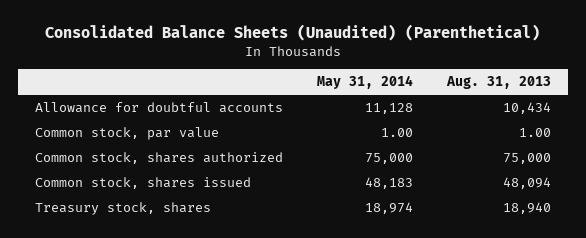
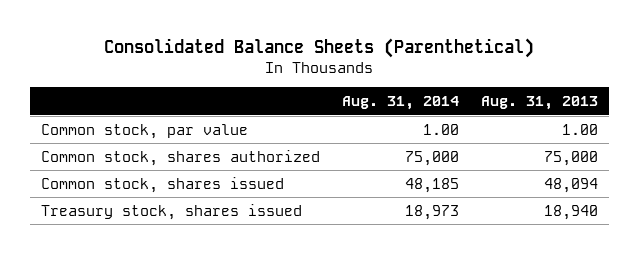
[45,24,541,42] Consolidated Balance Sheets (Unaudited) (Parenthetical) -> [104,37,535,58] Consolidated Balance Sheets (Parenthetical)
[317,75,414,90] May 31, 2014 -> none
none -> [341,96,459,111] Aug. 31, 2014
[34,102,283,114] Allowance for doubtful accounts -> none
[34,202,211,216] Treasury stock, shares -> [41,203,303,220] Treasury stock, shares issued

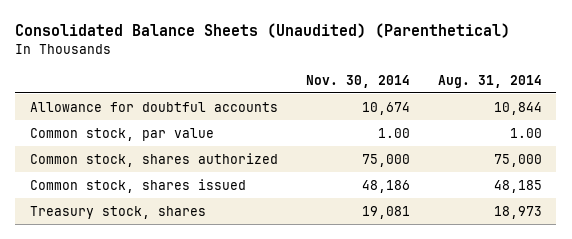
[104,37,535,58] Consolidated Balance Sheets (Parenthetical) -> [15,22,511,38] Consolidated Balance Sheets (Unaudited) (Parenthetical)
[480,96,598,111] Aug. 31, 2013 -> none
none -> [305,74,410,88] Nov. 30, 2014
none -> [29,101,278,112] Allowance for doubtful accounts
[41,203,303,220] Treasury stock, shares issued -> [29,205,206,219] Treasury stock, shares

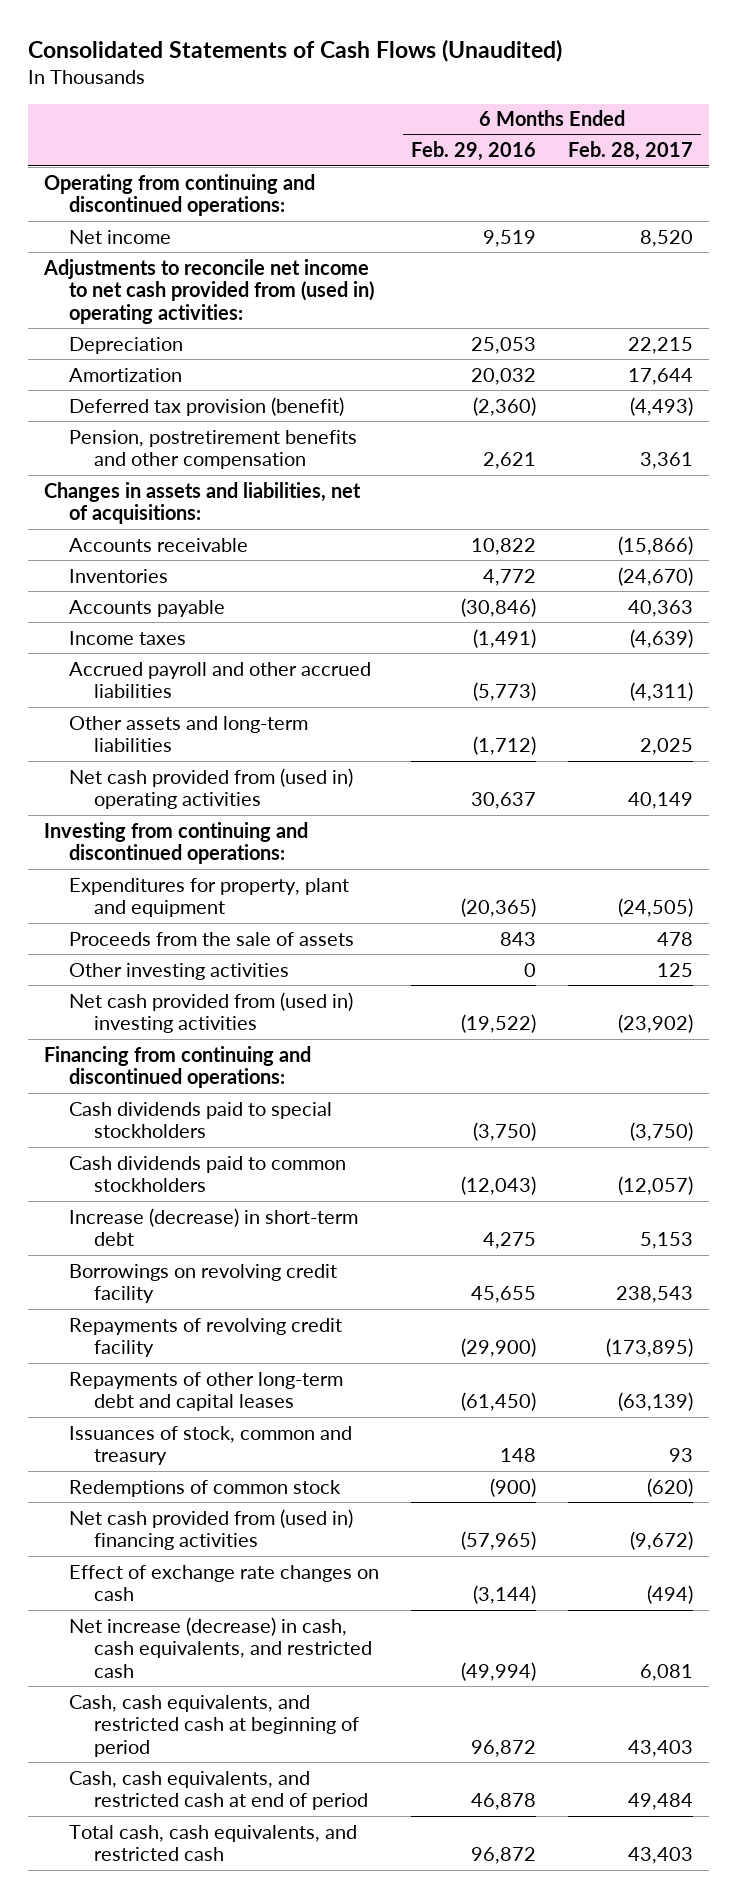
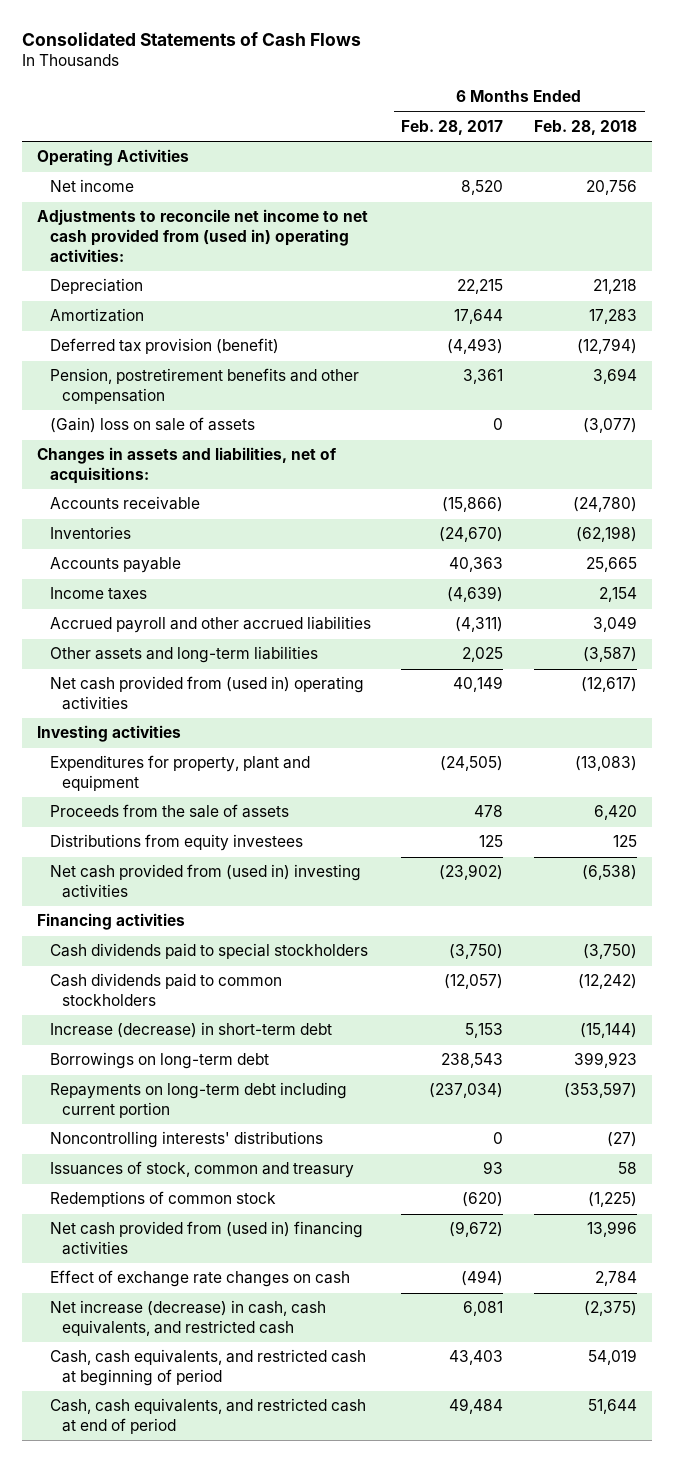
[27,38,562,62] Consolidated Statements of Cash Flows (Unaudited) -> [21,31,361,46] Consolidated Statements of Cash Flows
[411,141,537,162] Feb. 29, 2016 -> none
none -> [533,119,637,135] Feb. 28, 2018
[43,173,315,217] Operating from continuing and discontinued operations: -> [37,149,190,167] Operating Activities
none -> [49,417,255,434] (Gain) loss on sale of assets
[43,821,308,865] Investing from continuing and discontinued operations: -> [37,725,182,743] Investing activities
[69,962,290,980] Other investing activities -> [49,834,303,852] Distributions from equity investees
[43,1045,311,1089] Financing from continuing and discontinued operations: -> [37,913,186,931] Financing activities
[69,1317,343,1358] Repayments of revolving credit facility -> none
[69,1371,344,1412] Repayments of other long-term debt and capital leases -> none
[69,1263,338,1304] Borrowings on revolving credit facility -> [49,1052,269,1070] Borrowings on long-term debt
none -> [49,1082,347,1119] Repayments on long-term debt including current portion
none -> [49,1131,323,1149] Noncontrolling interests' distributions
[69,1824,358,1862] Total cash, cash equivalents, and restricted cash -> none

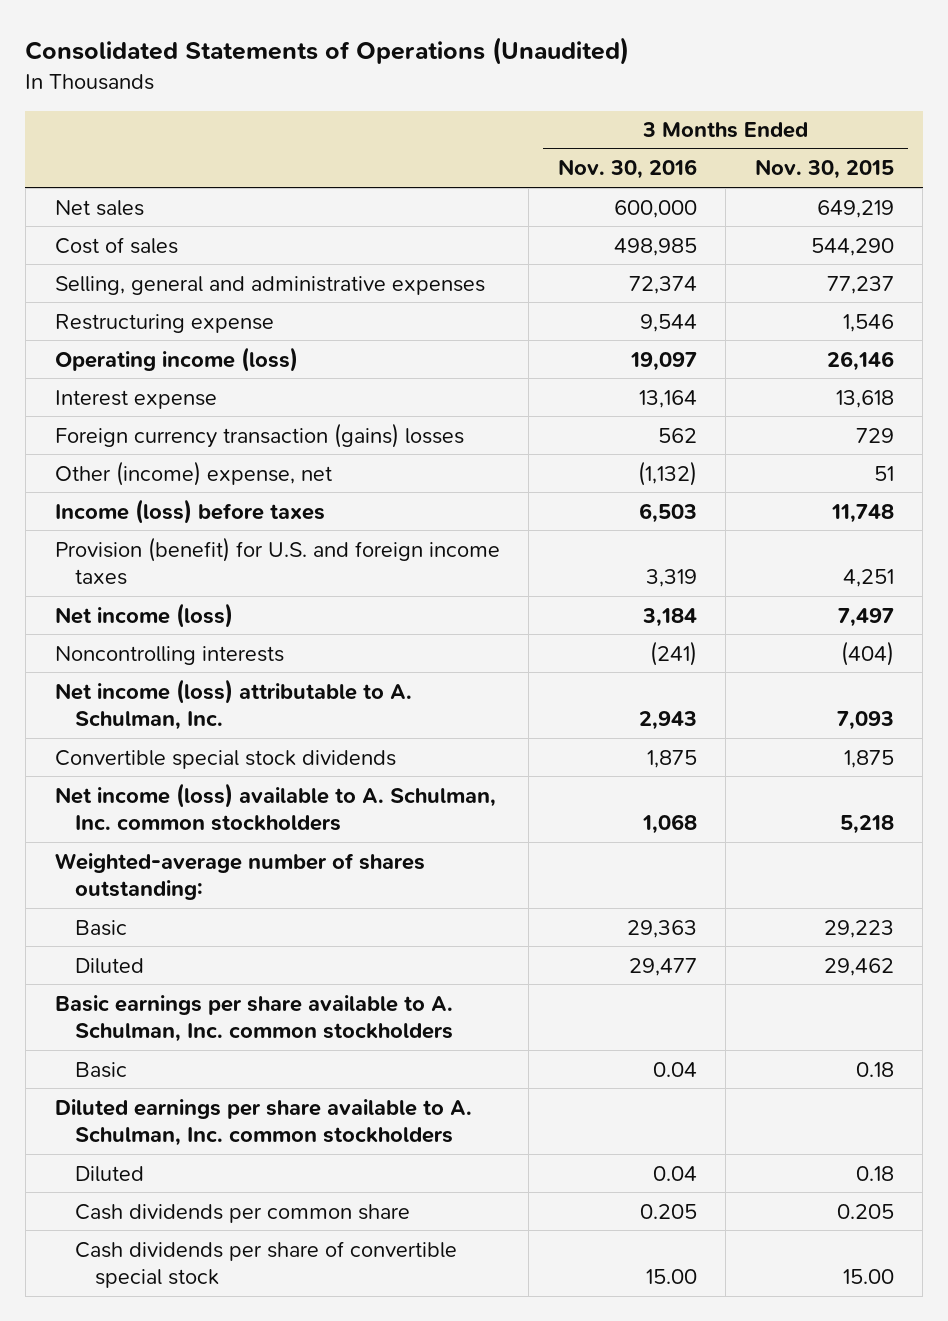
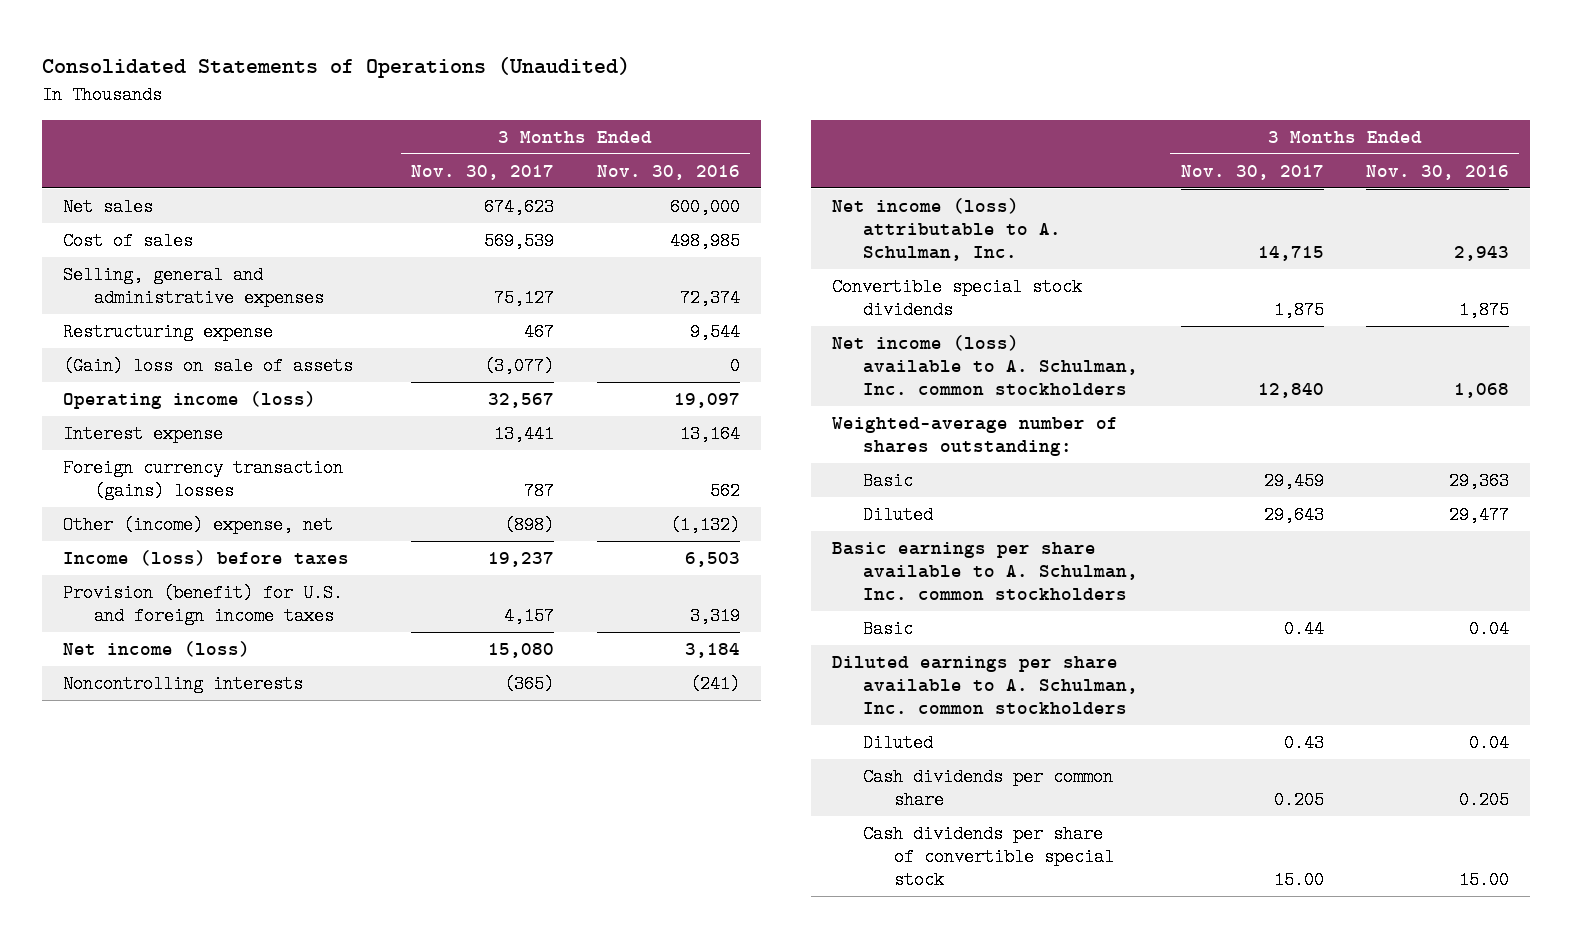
[754,159,894,180] Nov. 30, 2015 -> none
none -> [411,164,555,180] Nov. 30, 2017
none -> [62,357,353,376] (Gain) loss on sale of assets

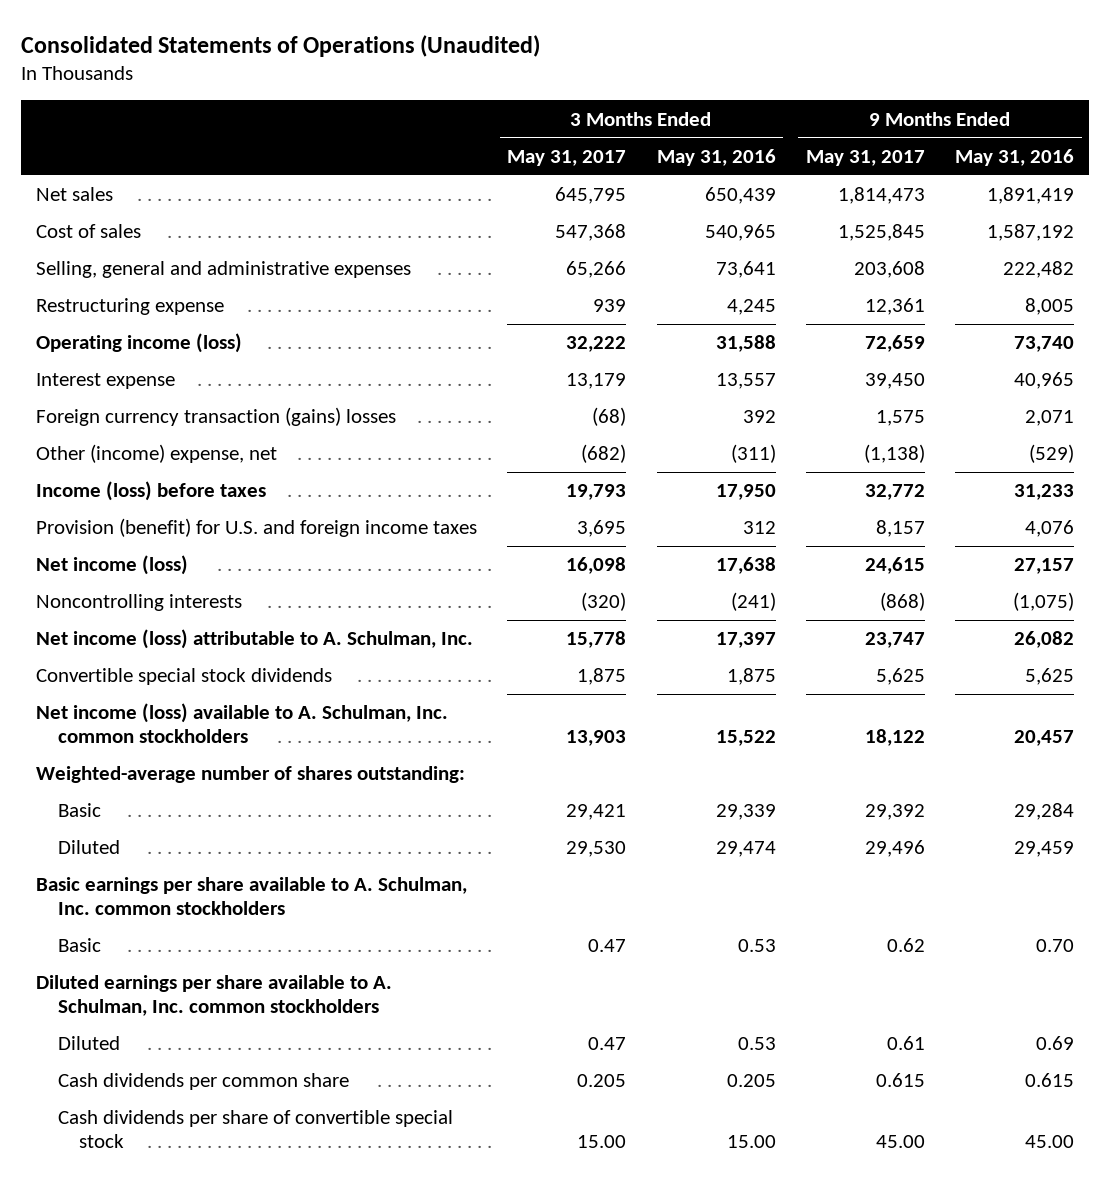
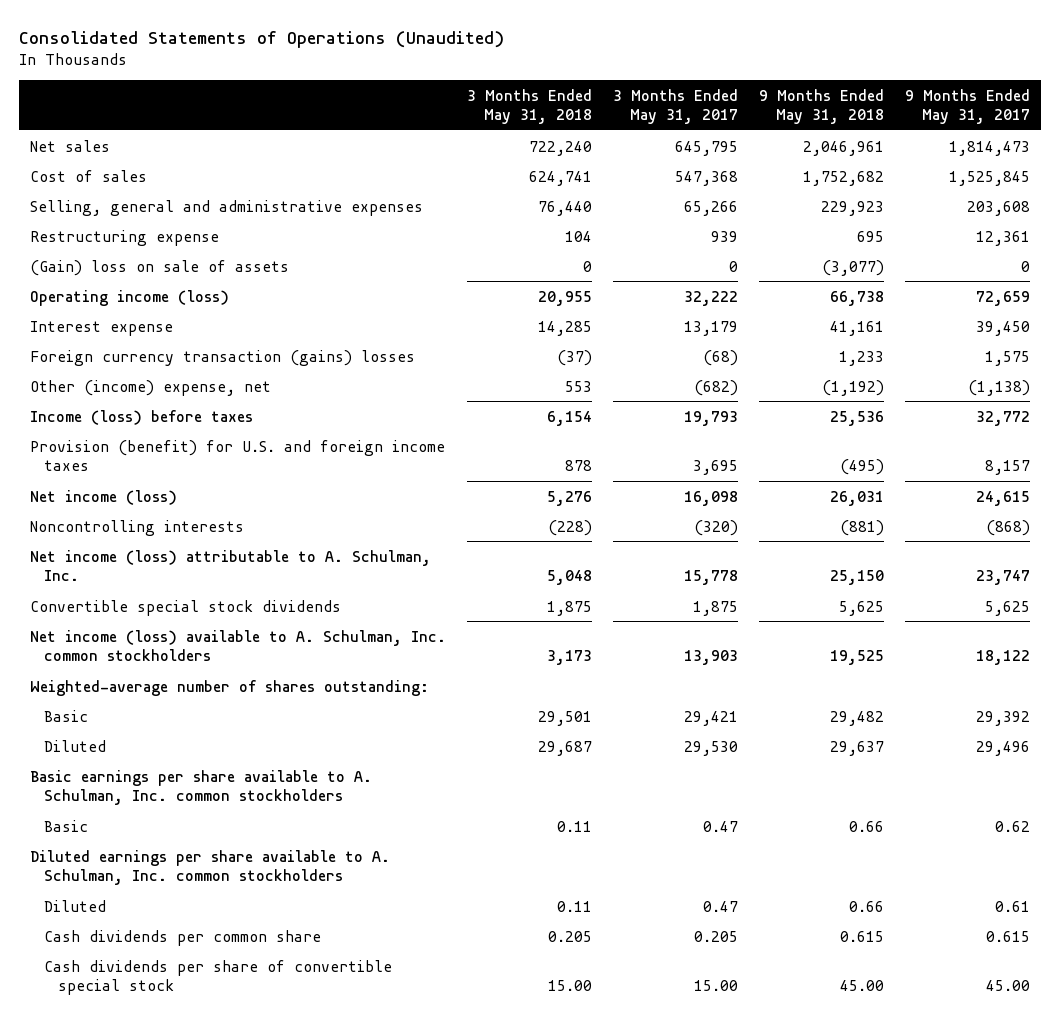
[656,148,776,166] May 31, 2016 -> none
[955,148,1075,166] May 31, 2016 -> none
none -> [466,88,592,125] 3 Months Ended May 31, 2018
none -> [759,88,885,125] 9 Months Ended May 31, 2018
none -> [29,259,289,276] (Gain) loss on sale of assets

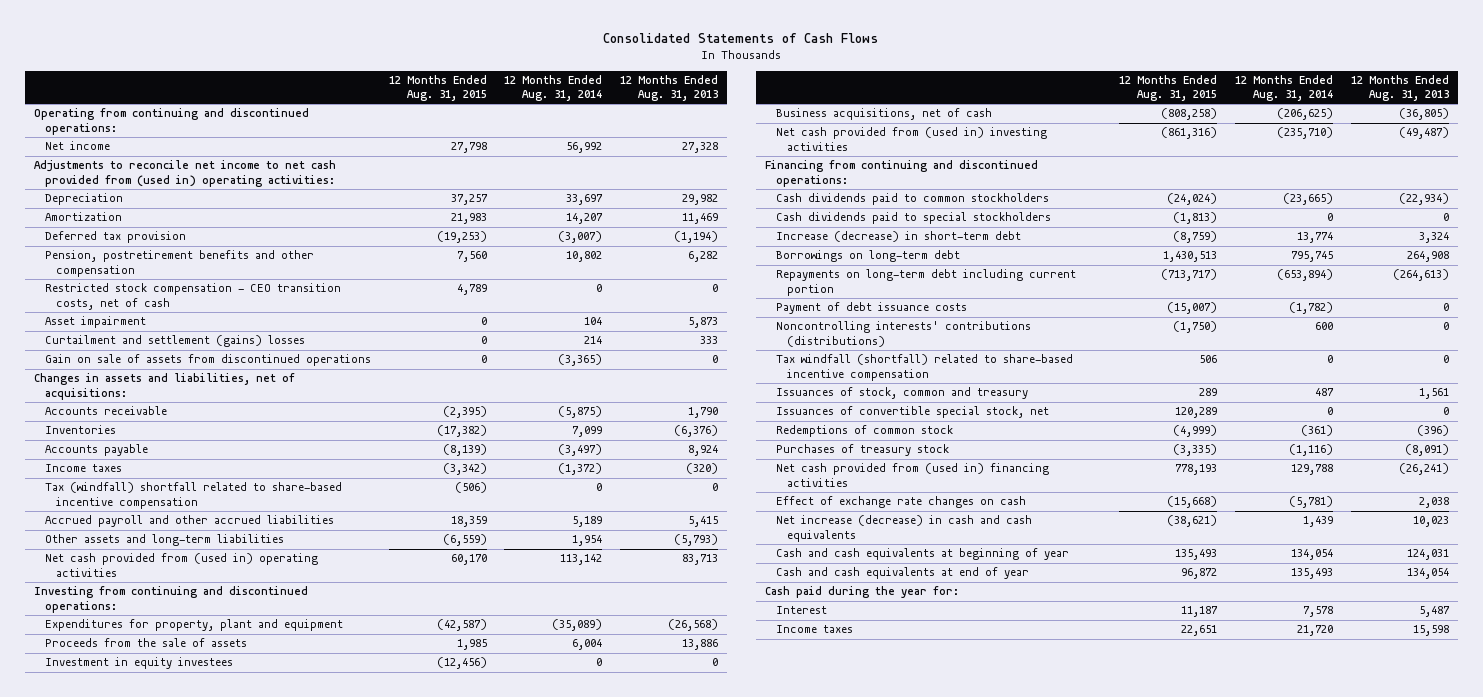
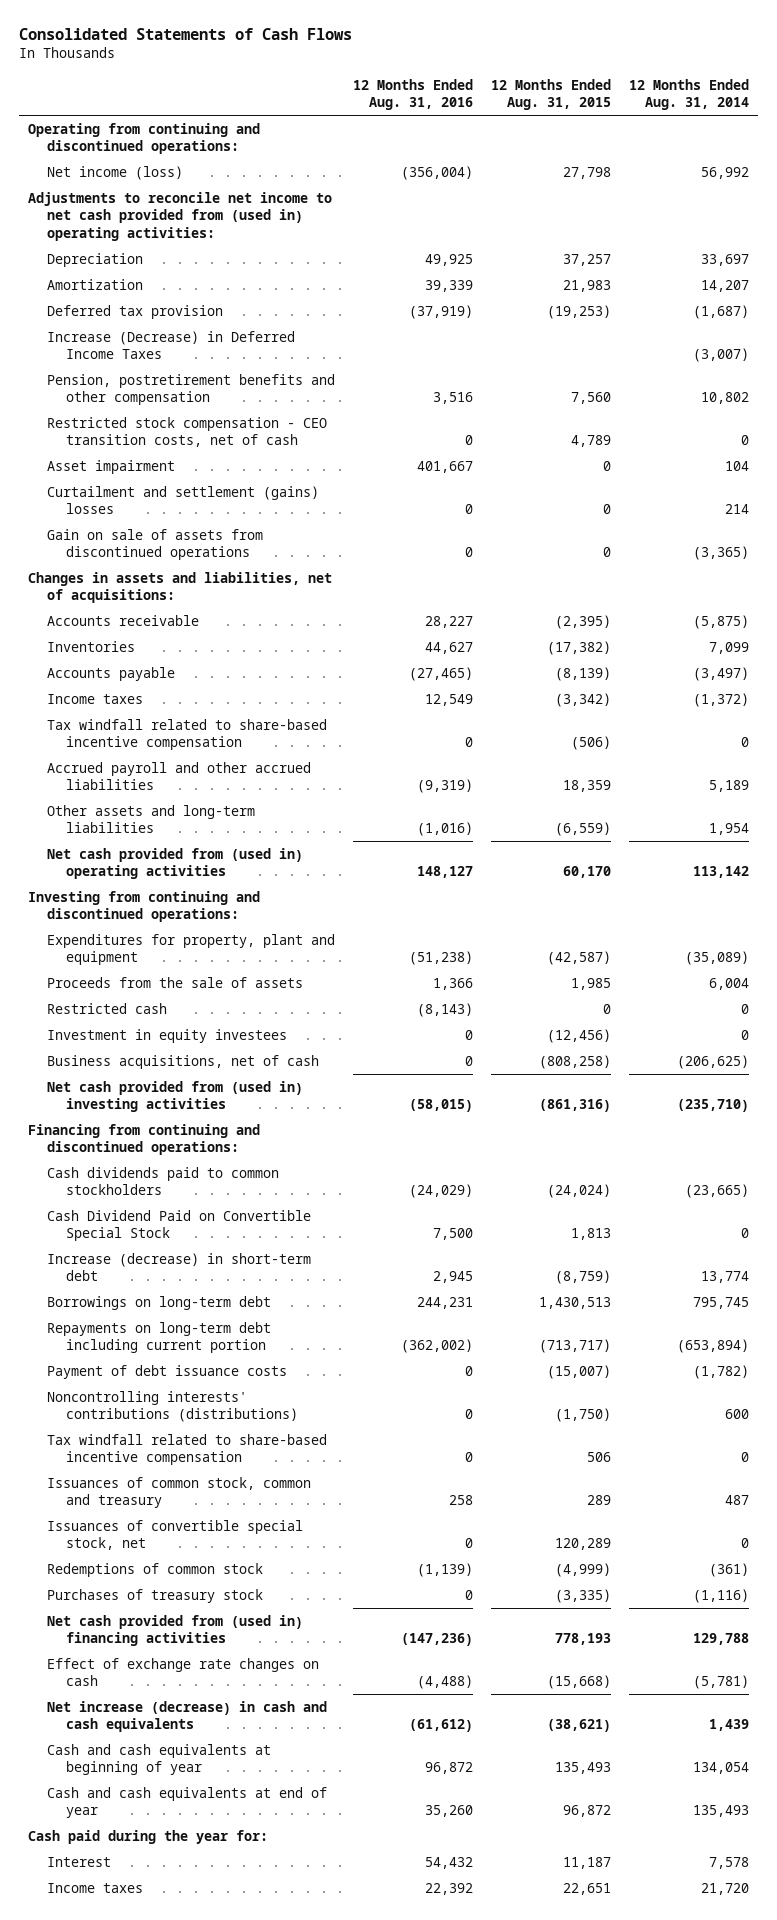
[619,75,718,102] 12 Months Ended Aug. 31, 2013 -> none
none -> [352,78,473,111] 12 Months Ended Aug. 31, 2016
[44,141,110,151] Net income -> [47,165,184,180] Net income (loss)
[558,231,603,244] (3,007) -> [692,304,749,319] (1,687)
none -> [47,330,296,360] Increase (Decrease) in Deferred Income Taxes
[44,482,342,509] Tax (windfall) shortfall related to share-based incentive compensation -> [47,718,328,751] Tax windfall related to share-based incentive compensation
none -> [47,1002,168,1014] Restricted cash
[775,212,1051,225] Cash dividends paid to special stockholders -> none
none -> [47,1209,312,1242] Cash Dividend Paid on Convertible Special Stock
[775,354,1073,381] Tax windfall (shortfall) related to share-based incentive compensation -> [47,1433,328,1466] Tax windfall related to share-based incentive compensation
[775,387,1028,400] Issuances of stock, common and treasury -> [47,1476,312,1509] Issuances of common stock, common and treasury

